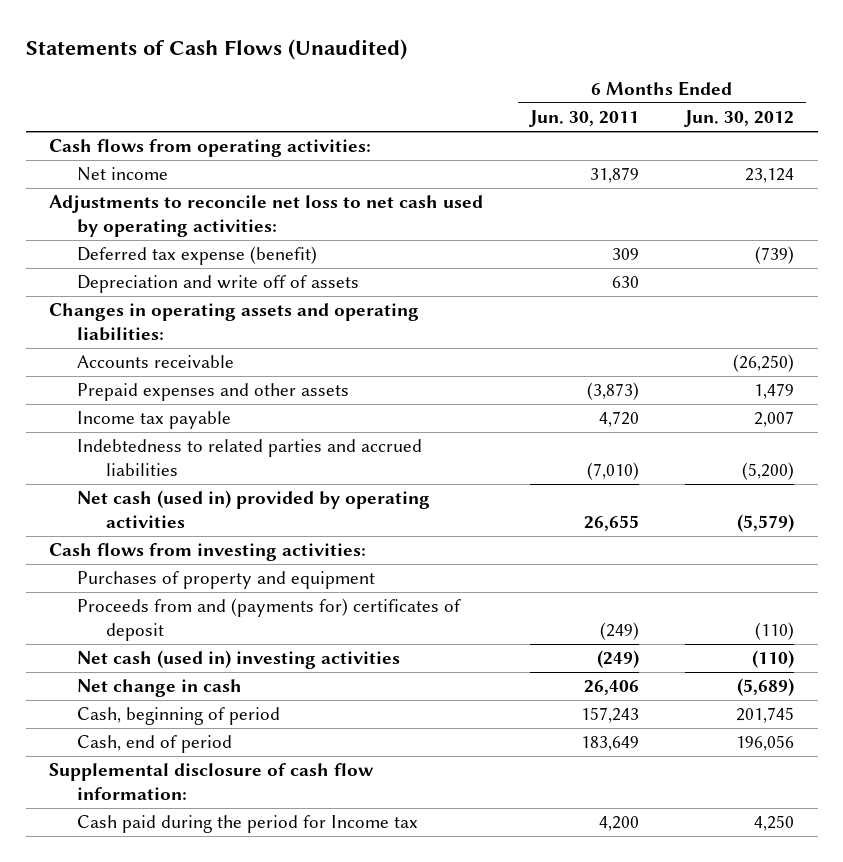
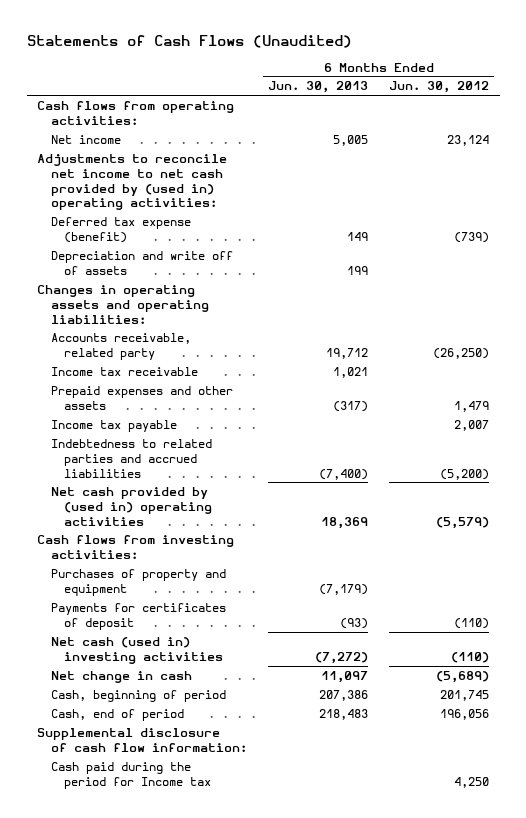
[528,110,639,128] Jun. 30, 2011 -> none
none -> [267,81,368,94] Jun. 30, 2013
[48,195,483,237] Adjustments to reconcile net loss to net cash used by operating activities: -> [37,153,228,211] Adjustments to reconcile net income to net cash provided by (used in) operating activities:
[77,355,235,369] Accounts receivable -> [50,332,191,360] Accounts receivable, related party
none -> [50,366,198,376] Income tax receivable
[77,490,431,528] Net cash (used in) provided by operating activities -> [50,486,213,526] Net cash provided by (used in) operating activities
[77,598,462,641] Proceeds from and (payments for) certificates of deposit -> [50,602,226,630] Payments for certificates of deposit

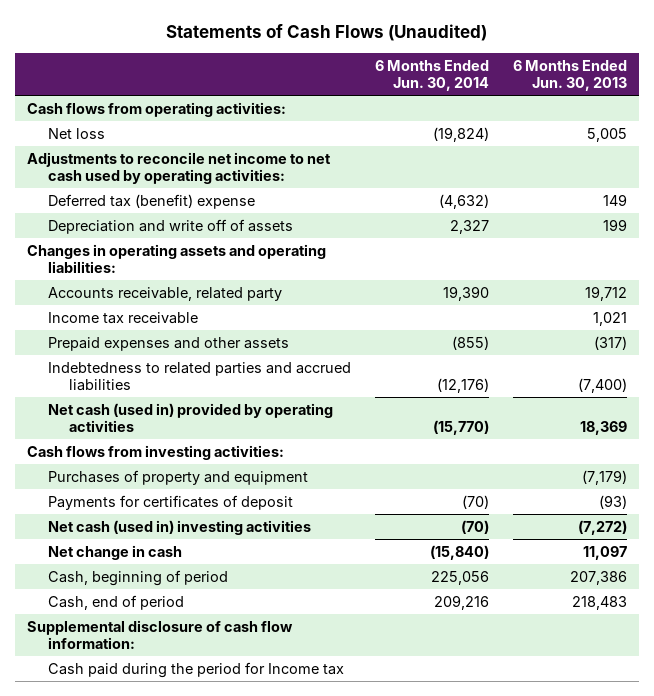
[389,81,490,94] Jun. 30, 2012 -> none
none -> [374,59,489,91] 6 Months Ended Jun. 30, 2014
[50,134,121,144] Net income -> [48,128,106,140] Net loss
[37,153,228,211] Adjustments to reconcile net income to net cash provided by (used in) operating activities: -> [27,152,332,184] Adjustments to reconcile net income to net cash used by operating activities:
[50,216,191,243] Deferred tax expense (benefit) -> [48,194,256,210] Deferred tax (benefit) expense
[50,419,177,432] Income tax payable -> none
[50,486,213,526] Net cash provided by (used in) operating activities -> [48,403,334,432] Net cash (used in) provided by operating activities

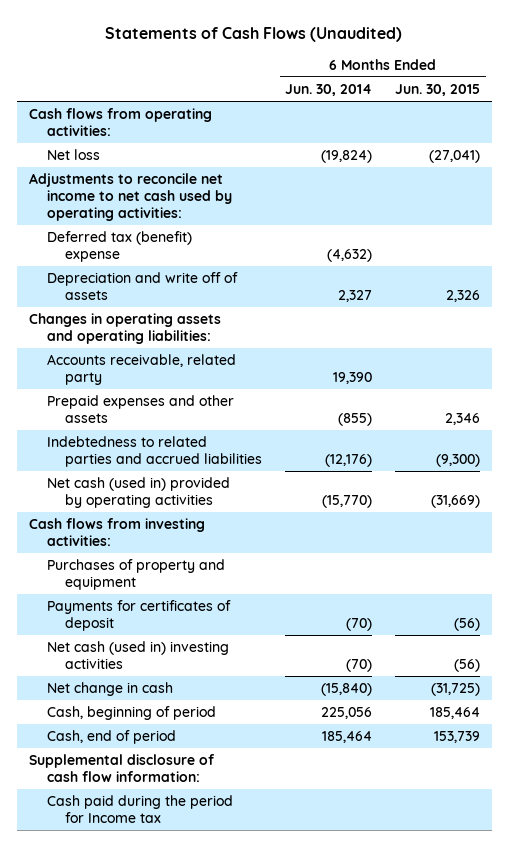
[512,59,627,91] 6 Months Ended Jun. 30, 2013 -> none
none -> [395,83,481,96] Jun. 30, 2015
[48,312,199,325] Income tax receivable -> none
[433,595,489,611] 209,216 -> [322,731,373,744] 185,464

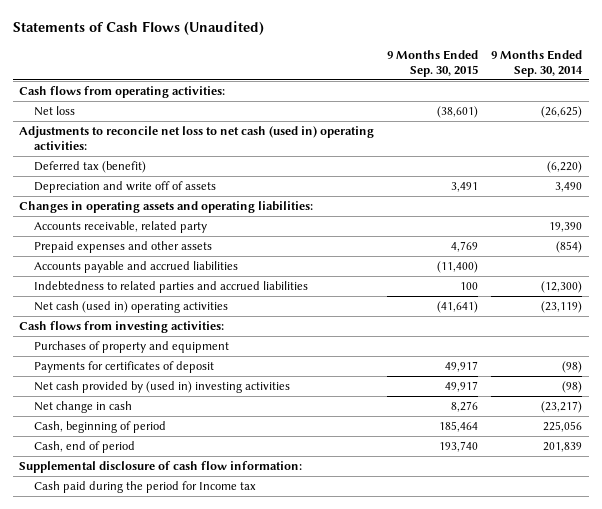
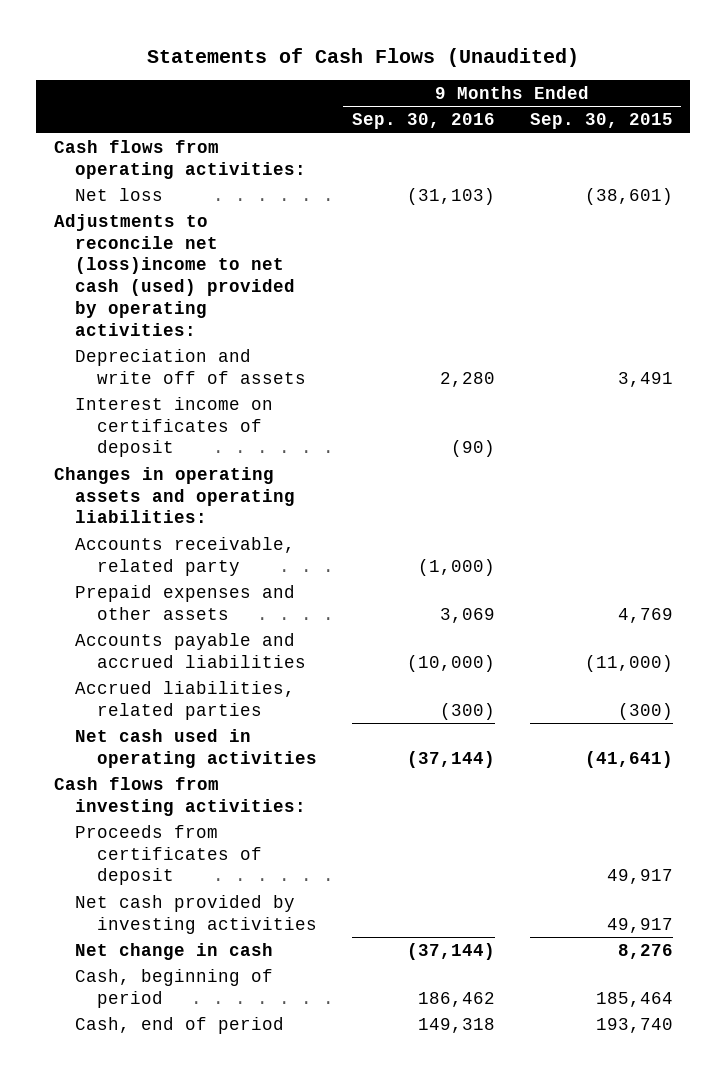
[491,49,584,77] 9 Months Ended Sep. 30, 2014 -> none
none -> [351,113,495,130] Sep. 30, 2016
[33,160,146,173] Deferred tax (benefit) -> none
[19,125,375,151] Adjustments to reconcile net loss to net cash (used in) operating activities: -> [53,213,296,336] Adjustments to reconcile net (loss)income to net cash (used) provided by operating activities:
none -> [75,396,274,458] Interest income on certificates of deposit
[437,260,479,273] (11,400) -> [584,654,673,672] (11,000)
[33,280,308,293] Indebtedness to related parties and accrued liabilities -> [75,680,296,720] Accrued liabilities, related parties
[460,281,479,290] 100 -> [617,702,673,720] (300)
[33,300,228,313] Net cash (used in) operating activities -> [75,728,317,768] Net cash used in operating activities
[33,340,229,353] Purchases of property and equipment -> none
[33,360,214,373] Payments for certificates of deposit -> [75,824,262,886] Proceeds from certificates of deposit
[33,380,290,393] Net cash provided by (used in) investing activities -> [75,894,317,934] Net cash provided by investing activities
[19,460,303,473] Supplemental disclosure of cash flow information: -> none
[33,480,256,493] Cash paid during the period for Income tax -> none

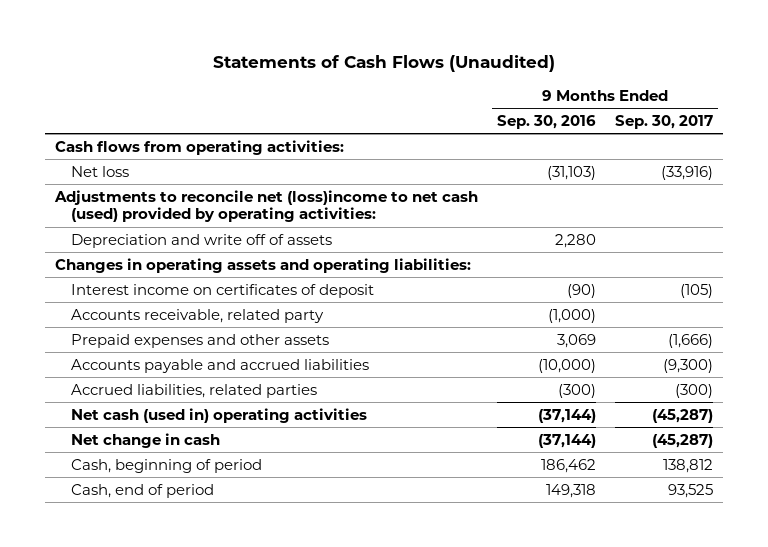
[529,113,673,130] Sep. 30, 2015 -> none
none -> [615,114,714,129] Sep. 30, 2017
[75,396,274,458] Interest income on certificates of deposit -> [70,283,374,298] Interest income on certificates of deposit
[53,776,307,816] Cash flows from investing activities: -> none
[75,824,262,886] Proceeds from certificates of deposit -> none
[75,894,317,934] Net cash provided by investing activities -> none
[75,728,317,768] Net cash used in operating activities -> [70,407,367,423] Net cash (used in) operating activities

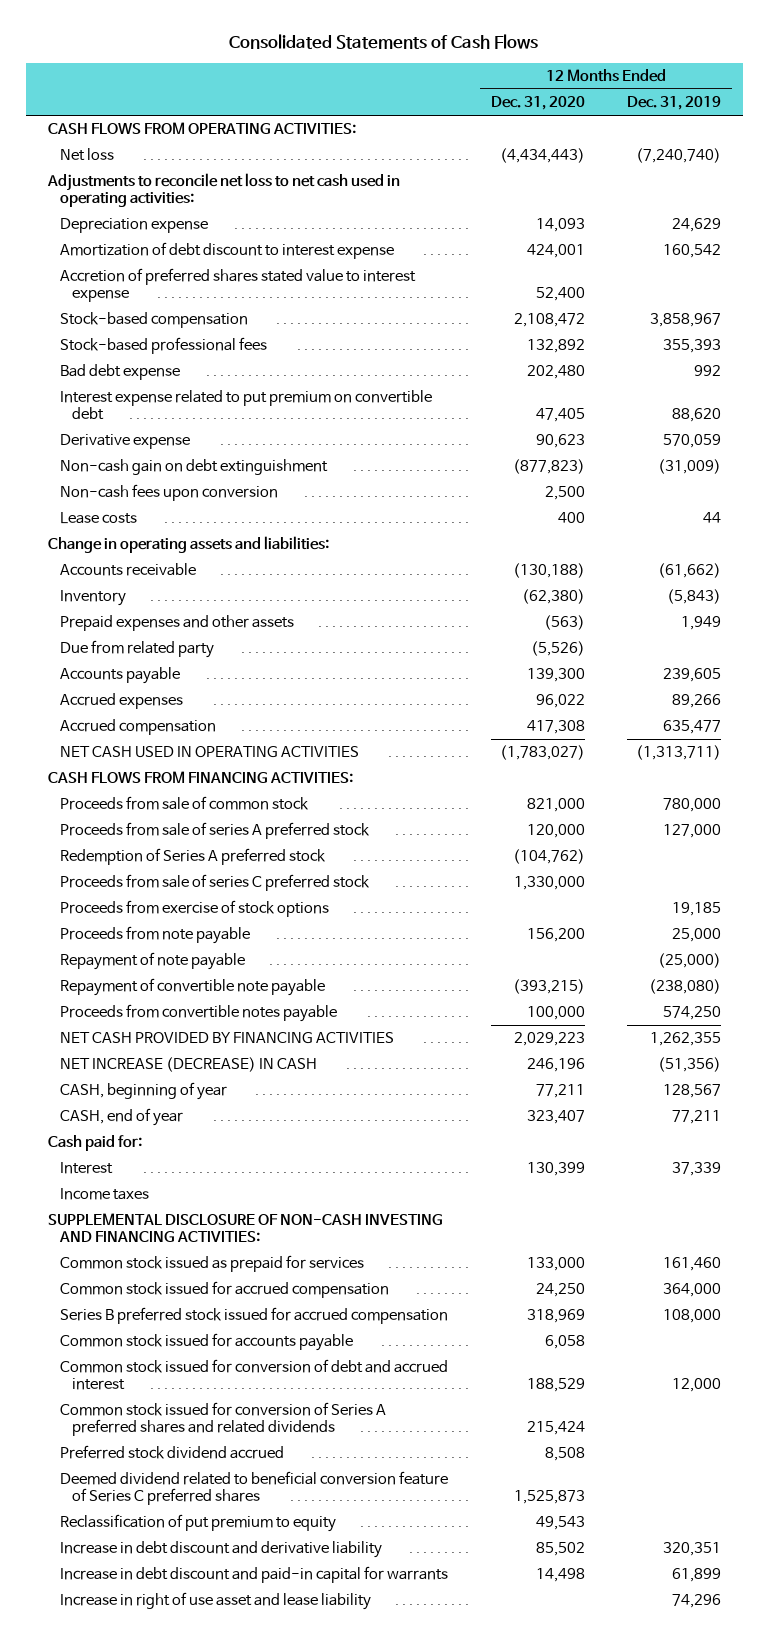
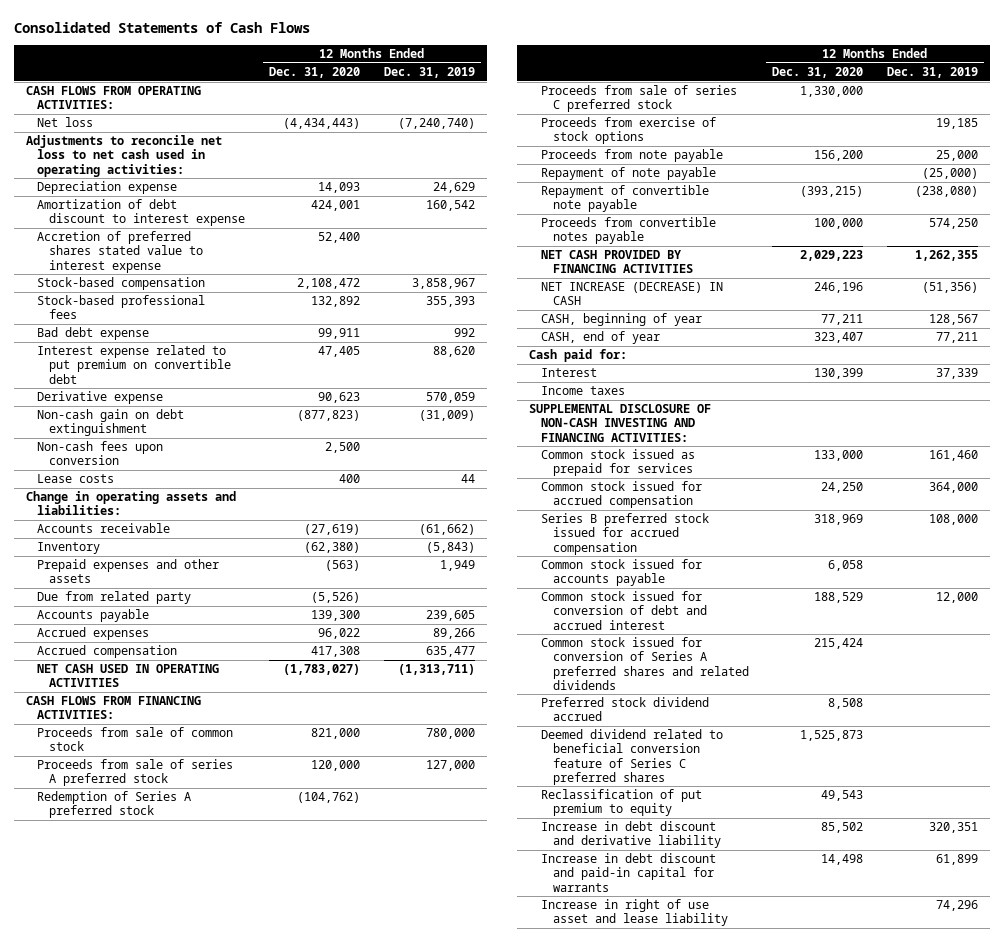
[526,365,585,380] 202,480 -> [317,328,360,340] 99,911
[512,563,585,579] (130,188) -> [303,524,360,536] (27,619)

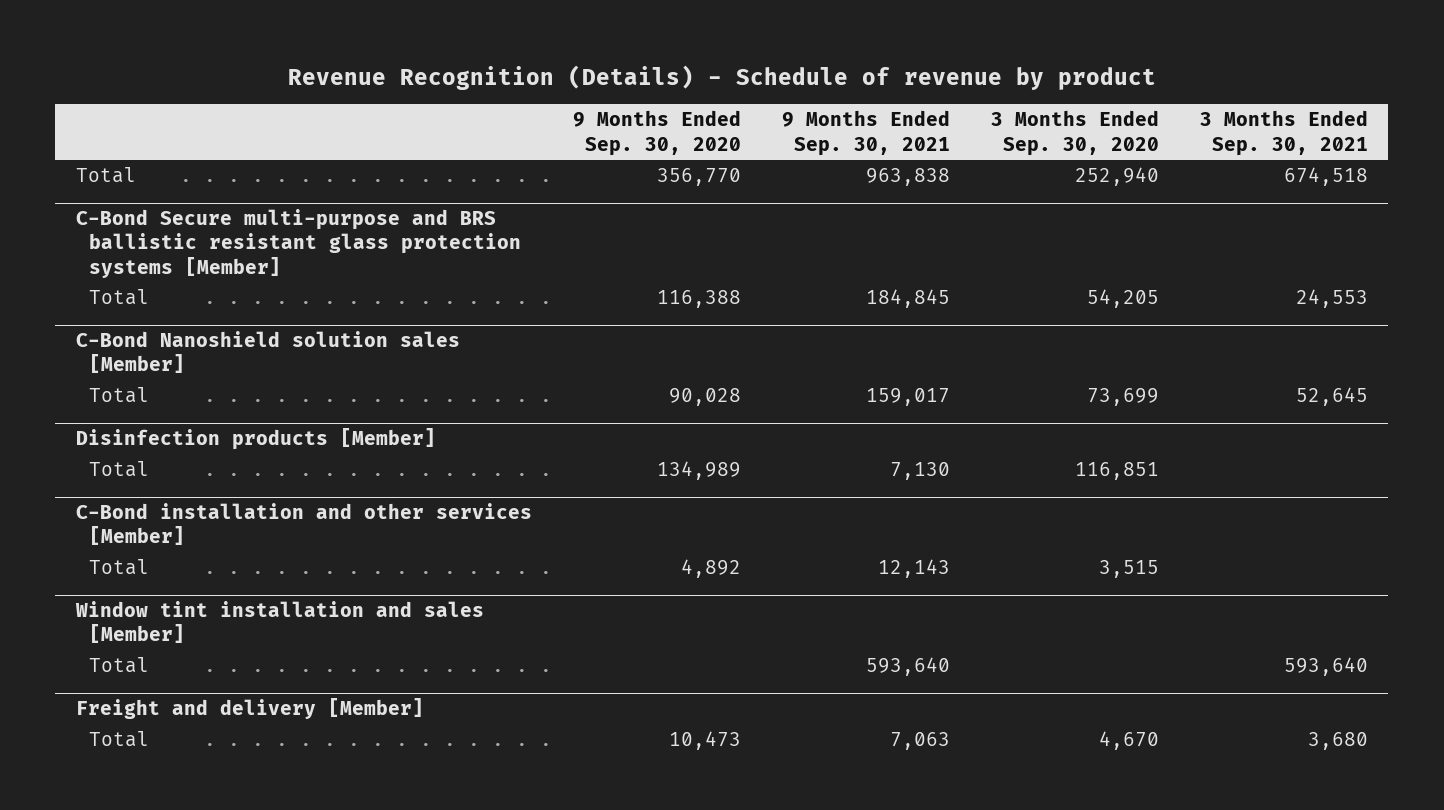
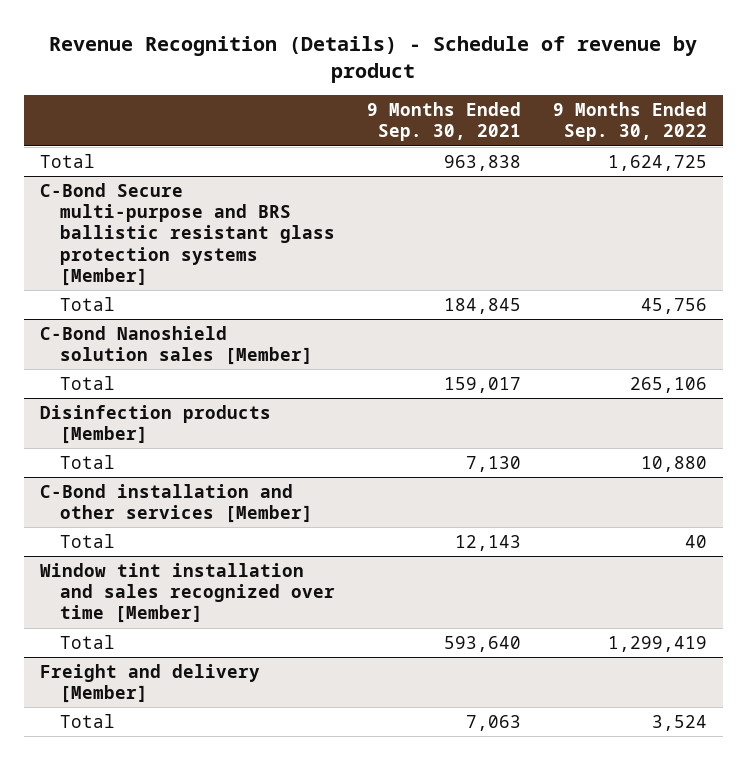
[572,110,741,156] 9 Months Ended Sep. 30, 2020 -> none
[990,110,1159,156] 3 Months Ended Sep. 30, 2020 -> none
[1199,110,1368,156] 3 Months Ended Sep. 30, 2021 -> none
none -> [552,101,707,142] 9 Months Ended Sep. 30, 2022
[74,601,484,644] Window tint installation and sales [Member] -> [39,562,335,624] Window tint installation and sales recognized over time [Member]

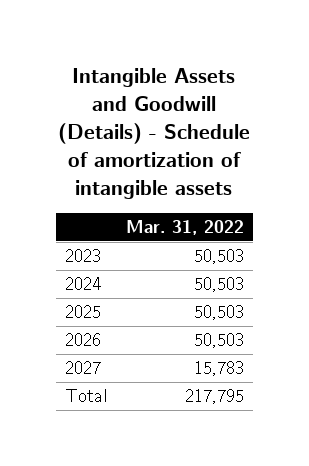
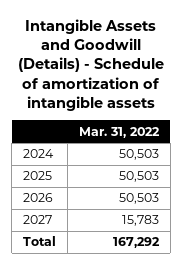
[64,249,101,263] 2023 -> none
[184,389,244,405] 217,795 -> [113,237,161,249] 167,292

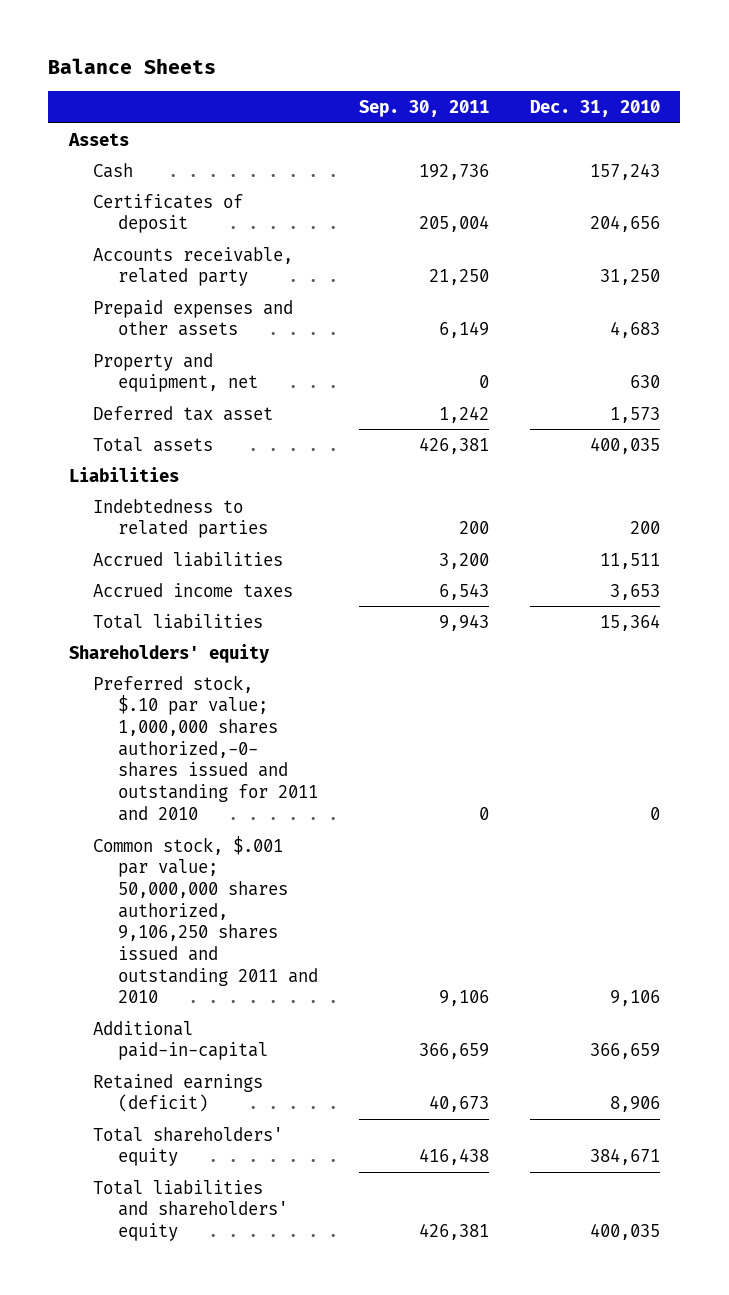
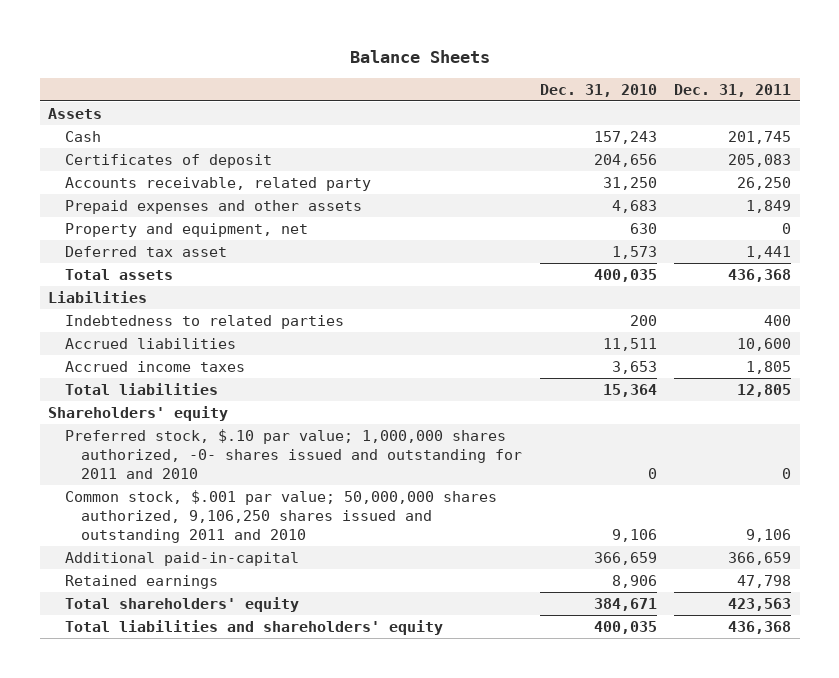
[358,99,489,117] Sep. 30, 2011 -> none
none -> [673,83,791,97] Dec. 31, 2011
[93,674,318,821] Preferred stock, $.10 par value; 1,000,000 shares authorized,-0- shares issued and outstanding for 2011 and 2010 -> [64,429,523,480] Preferred stock, $.10 par value; 1,000,000 shares authorized, -0- shares issued and outstanding for 2011 and 2010
[93,1073,264,1113] Retained earnings (deficit) -> [64,575,218,590] Retained earnings

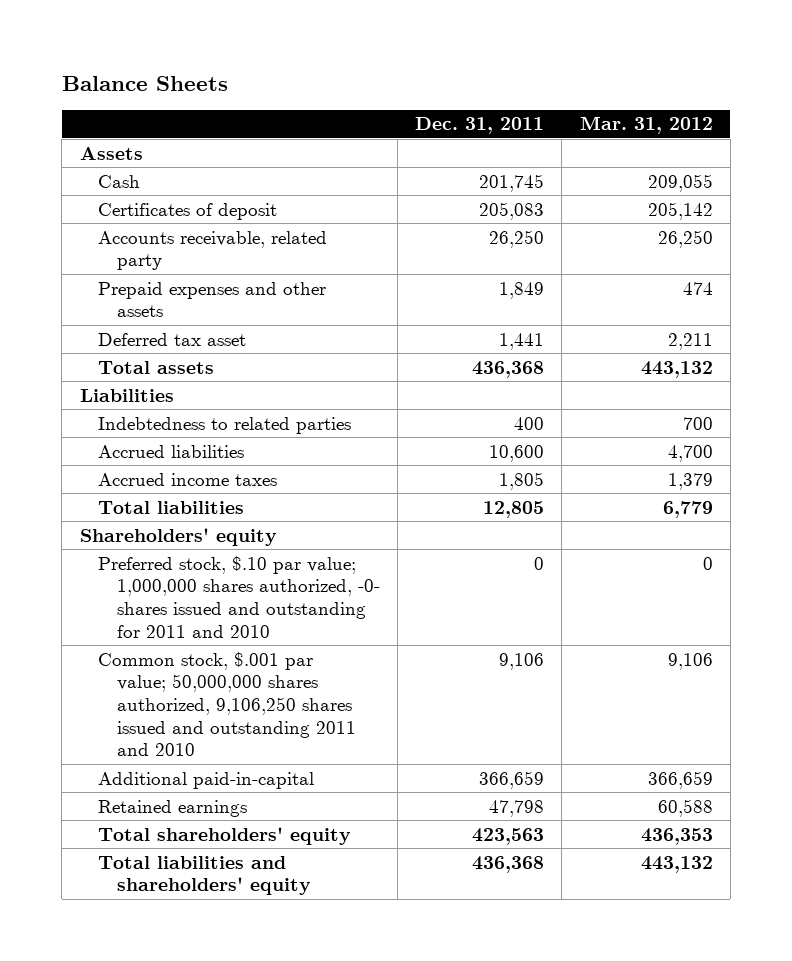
[539,83,657,97] Dec. 31, 2010 -> none
none -> [579,116,713,135] Mar. 31, 2012
[64,223,308,238] Property and equipment, net -> none

